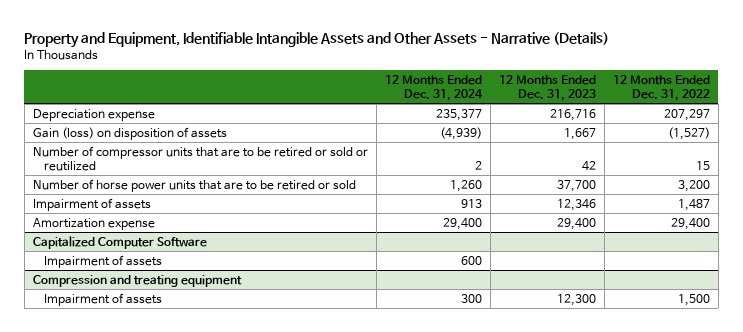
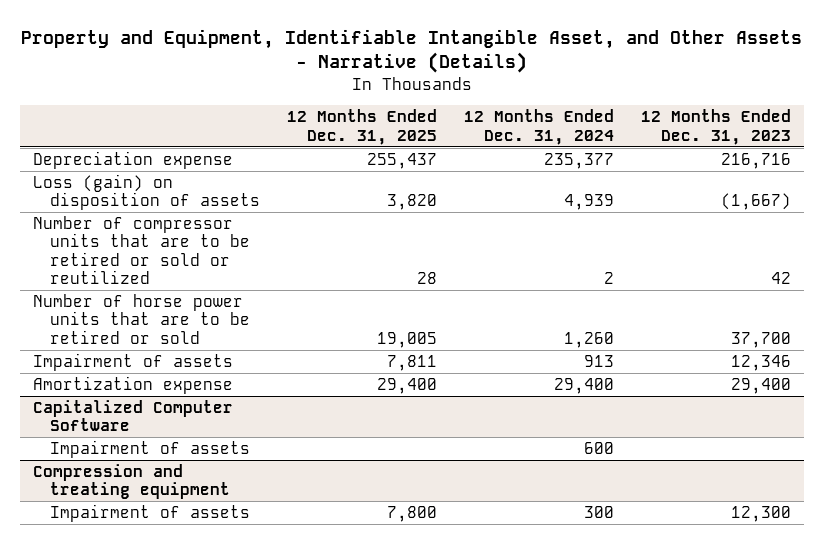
[24,31,610,48] Property and Equipment, Identifiable Intangible Assets and Other Assets - Narrative (Details) -> [20,29,802,74] Property and Equipment, Identifiable Intangible Asset, and Other Assets - Narrative (Details)
[612,74,710,102] 12 Months Ended Dec. 31, 2022 -> none
none -> [286,109,437,145] 12 Months Ended Dec. 31, 2025
[32,126,227,140] Gain (loss) on disposition of assets -> [33,174,261,211] Loss (gain) on disposition of assets
[439,126,482,140] (4,939) -> [563,194,614,211] 4,939
[563,127,596,140] 1,667 -> [720,193,791,211] (1,667)

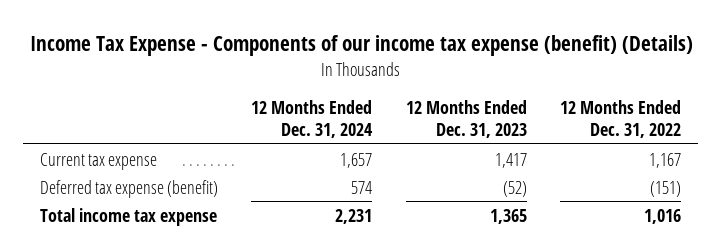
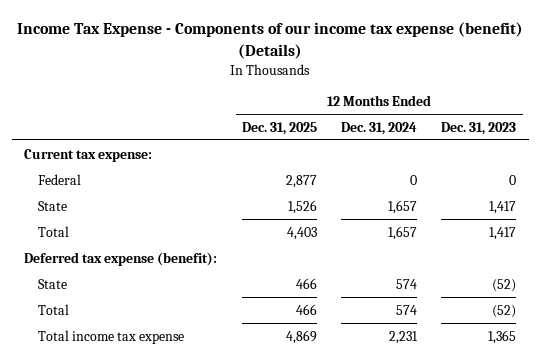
[560,100,682,138] 12 Months Ended Dec. 31, 2022 -> none
none -> [241,121,317,135] Dec. 31, 2025
none -> [24,148,153,162] Current tax expense:
none -> [38,173,82,185] Federal
none -> [38,200,68,211] State
[39,152,157,170] Current tax expense -> [38,225,70,237] Total
none -> [24,251,218,266] Deferred tax expense (benefit):
none -> [38,278,68,289] State
[39,179,218,198] Deferred tax expense (benefit) -> [38,303,70,315] Total

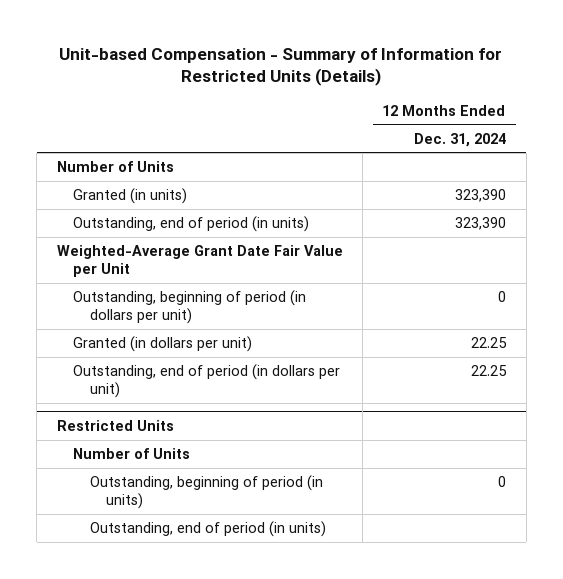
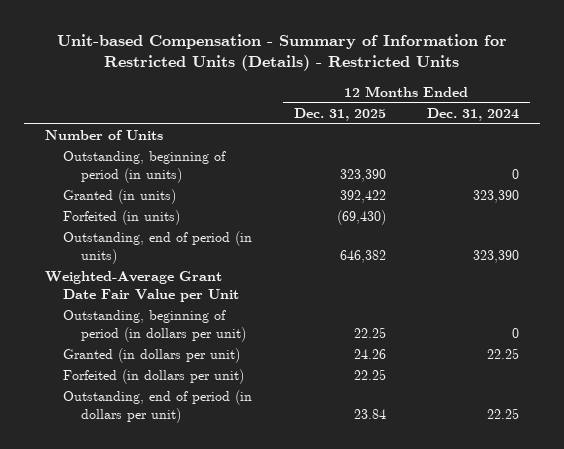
[59,47,503,87] Unit-based Compensation - Summary of Information for Restricted Units (Details) -> [57,33,508,72] Unit-based Compensation - Summary of Information for Restricted Units (Details) - Restricted Units
none -> [293,107,386,121] Dec. 31, 2025
none -> [62,151,226,183] Outstanding, beginning of period (in units)
none -> [62,210,180,226] Forfeited (in units)
none -> [62,369,244,385] Forfeited (in dollars per unit)
[56,420,174,432] Restricted Units -> none
[73,448,191,460] Number of Units -> none
[89,475,323,509] Outstanding, beginning of period (in units) -> none
[89,521,326,538] Outstanding, end of period (in units) -> none

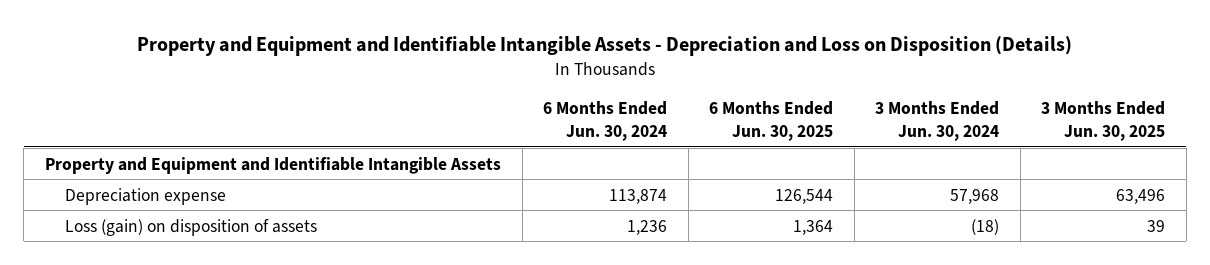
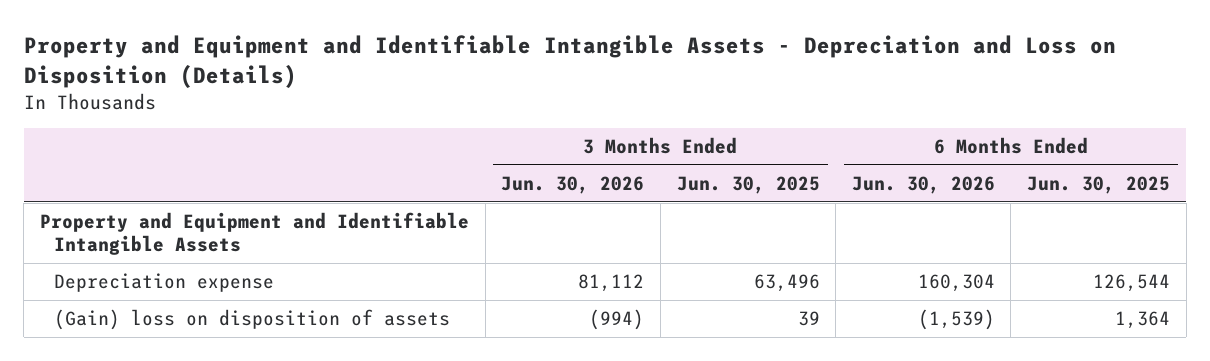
[543,101,668,141] 6 Months Ended Jun. 30, 2024 -> none
[875,101,1000,141] 3 Months Ended Jun. 30, 2024 -> none
none -> [501,176,645,195] Jun. 30, 2026
none -> [851,176,995,195] Jun. 30, 2026
[65,218,318,236] Loss (gain) on disposition of assets -> [54,309,451,331] (Gain) loss on disposition of assets

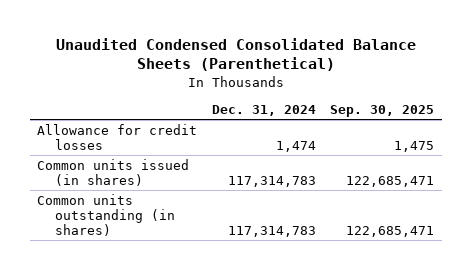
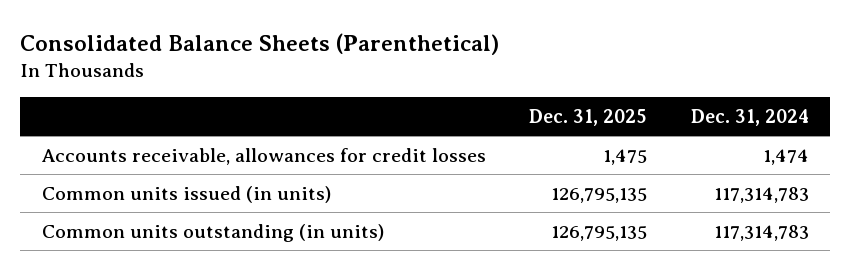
[55,37,416,72] Unaudited Condensed Consolidated Balance Sheets (Parenthetical) -> [20,32,500,55] Consolidated Balance Sheets (Parenthetical)
[330,105,435,118] Sep. 30, 2025 -> none
none -> [529,109,648,127] Dec. 31, 2025
[36,123,197,150] Allowance for credit losses -> [41,147,486,165] Accounts receivable, allowances for credit losses
[36,158,189,186] Common units issued (in shares) -> [41,185,331,203] Common units issued (in units)
[36,193,176,236] Common units outstanding (in shares) -> [41,223,384,242] Common units outstanding (in units)

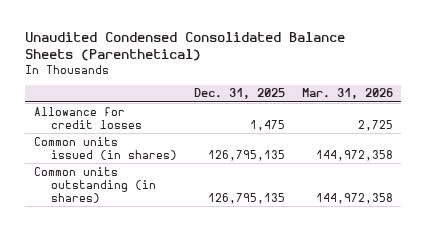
[20,32,500,55] Consolidated Balance Sheets (Parenthetical) -> [25,32,346,62] Unaudited Condensed Consolidated Balance Sheets (Parenthetical)
[690,109,809,127] Dec. 31, 2024 -> none
none -> [301,88,393,100] Mar. 31, 2026
[41,147,486,165] Accounts receivable, allowances for credit losses -> [33,106,142,129] Allowance for credit losses
[41,185,331,203] Common units issued (in units) -> [33,136,177,160] Common units issued (in shares)
[41,223,384,242] Common units outstanding (in units) -> [33,166,156,204] Common units outstanding (in shares)

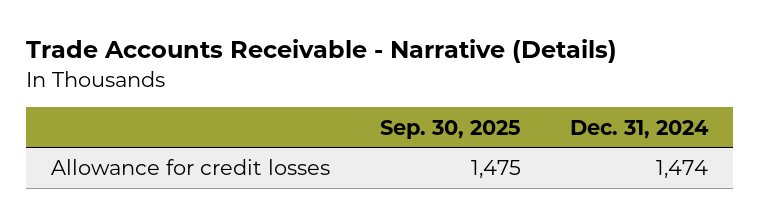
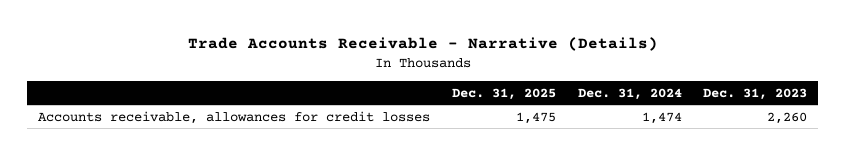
[379,119,521,139] Sep. 30, 2025 -> none
none -> [451,87,556,100] Dec. 31, 2025
none -> [703,87,808,100] Dec. 31, 2023
[50,159,330,176] Allowance for credit losses -> [37,110,430,124] Accounts receivable, allowances for credit losses

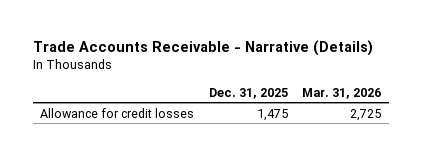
[577,87,682,100] Dec. 31, 2024 -> none
[703,87,808,100] Dec. 31, 2023 -> none
none -> [302,87,382,99] Mar. 31, 2026
[37,110,430,124] Accounts receivable, allowances for credit losses -> [39,107,194,118] Allowance for credit losses

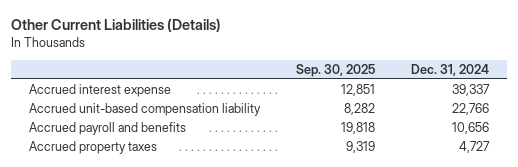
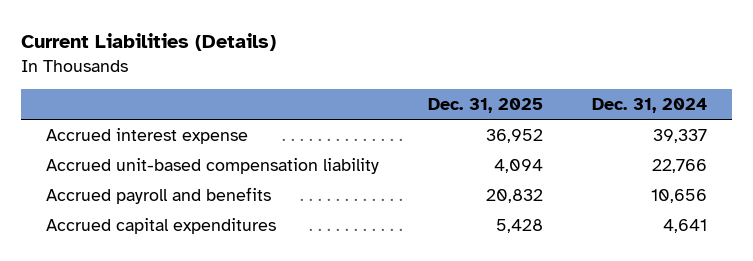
[10,18,221,33] Other Current Liabilities (Details) -> [21,33,277,52] Current Liabilities (Details)
[296,63,376,77] Sep. 30, 2025 -> none
none -> [427,97,543,113] Dec. 31, 2025
[28,141,157,155] Accrued property taxes -> none
none -> [45,217,276,234] Accrued capital expenditures

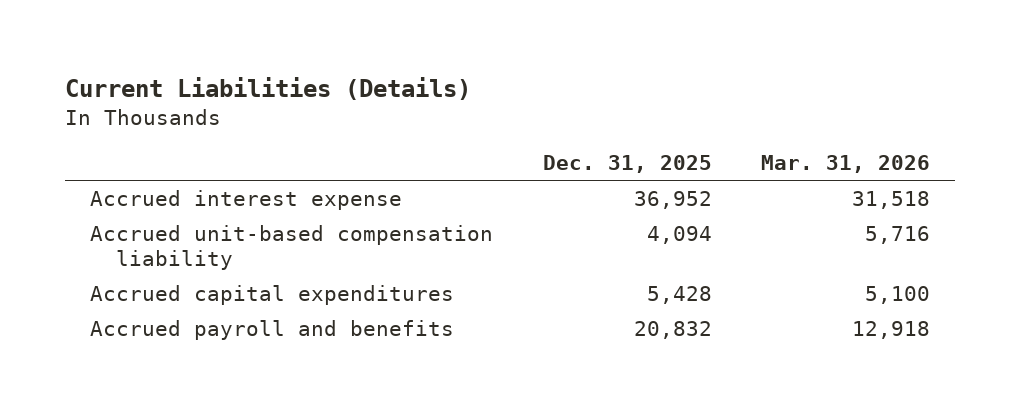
[592,97,708,113] Dec. 31, 2024 -> none
none -> [761,154,931,173] Mar. 31, 2026
[45,186,271,204] Accrued payroll and benefits -> [90,320,455,341] Accrued payroll and benefits

